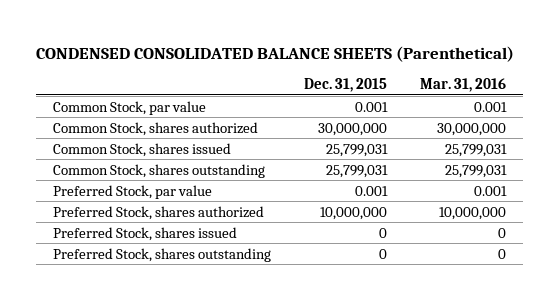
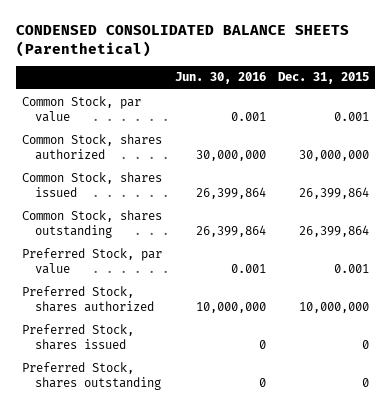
[420,78,507,93] Mar. 31, 2016 -> none
none -> [174,72,266,85] Jun. 30, 2016
[325,143,388,157] 25,799,031 -> [299,186,370,199] 26,399,864
[325,164,388,178] 25,799,031 -> [299,224,370,237] 26,399,864

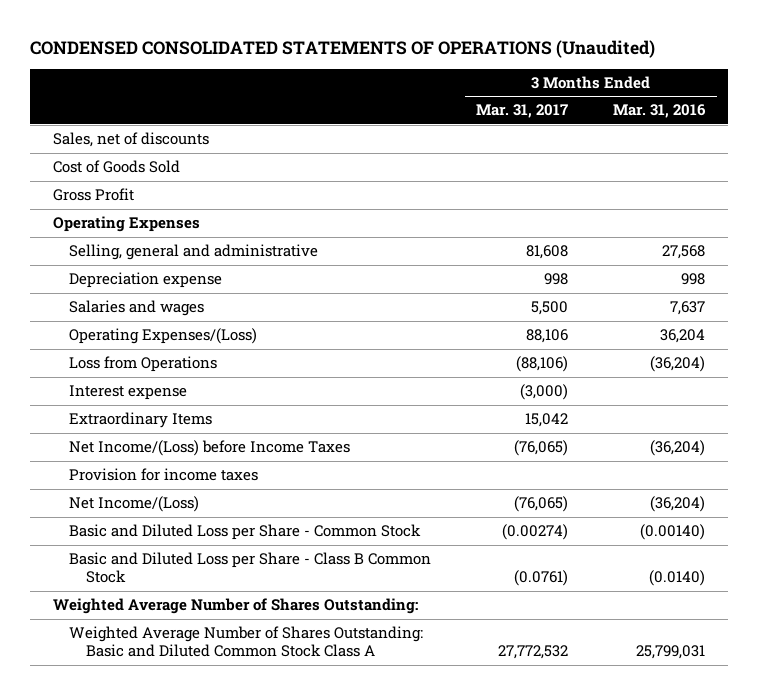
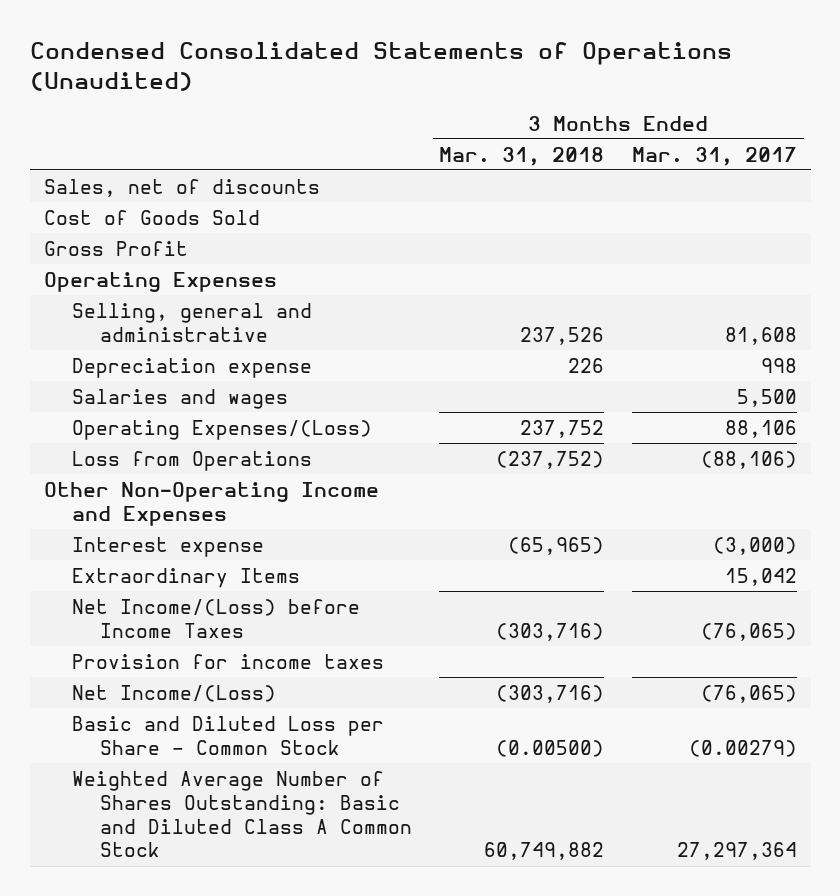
[30,39,656,58] CONDENSED CONSOLIDATED STATEMENTS OF OPERATIONS (Unaudited) -> [29,42,732,91] Condensed Consolidated Statements of Operations (Unaudited)
[613,104,707,119] Mar. 31, 2016 -> none
none -> [439,146,605,166] Mar. 31, 2018
none -> [43,481,379,526] Other Non-Operating Income and Expenses
[69,552,432,584] Basic and Diluted Loss per Share - Class B Common Stock -> none
[52,598,418,615] Weighted Average Number of Shares Outstanding: -> none
[502,524,569,541] (0.00274) -> [688,739,797,757] (0.00279)
[69,626,424,658] Weighted Average Number of Shares Outstanding: Basic and Diluted Common Stock Class A -> [71,770,412,858] Weighted Average Number of Shares Outstanding: Basic and Diluted Class A Common Stock
[498,645,569,660] 27,772,532 -> [676,842,797,861] 27,297,364

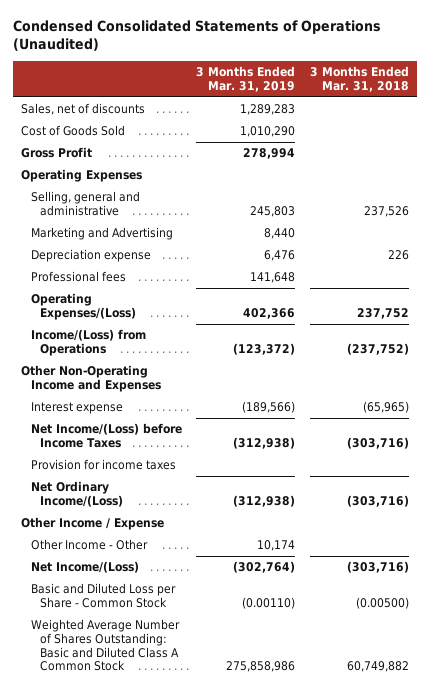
[631,146,797,166] Mar. 31, 2017 -> none
none -> [196,66,296,93] 3 Months Ended Mar. 31, 2019
none -> [30,227,173,241] Marketing and Advertising
[71,388,288,409] Salaries and wages -> none
none -> [30,271,126,283] Professional fees
[71,450,312,471] Loss from Operations -> [30,329,146,356] Income/(Loss) from Operations
[71,567,300,588] Extraordinary Items -> none
none -> [30,481,124,507] Net Ordinary Income/(Loss)
none -> [20,517,164,531] Other Income / Expense
none -> [30,539,148,551] Other Income - Other

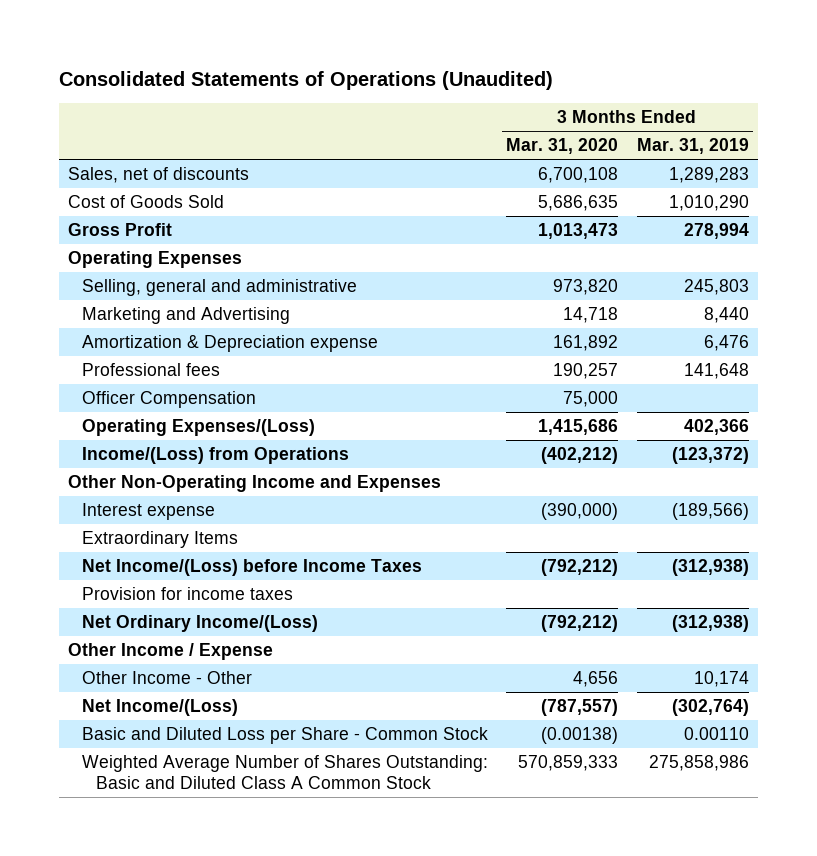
[13,20,382,52] Condensed Consolidated Statements of Operations (Unaudited) -> [58,70,553,90] Consolidated Statements of Operations (Unaudited)
[310,66,410,93] 3 Months Ended Mar. 31, 2018 -> none
none -> [506,138,619,155] Mar. 31, 2020
[30,249,151,263] Depreciation expense -> [81,335,378,353] Amortization & Depreciation expense
none -> [81,391,256,409] Officer Compensation
none -> [81,531,238,549] Extraordinary Items
[242,596,296,609] (0.00110) -> [683,727,749,741] 0.00110

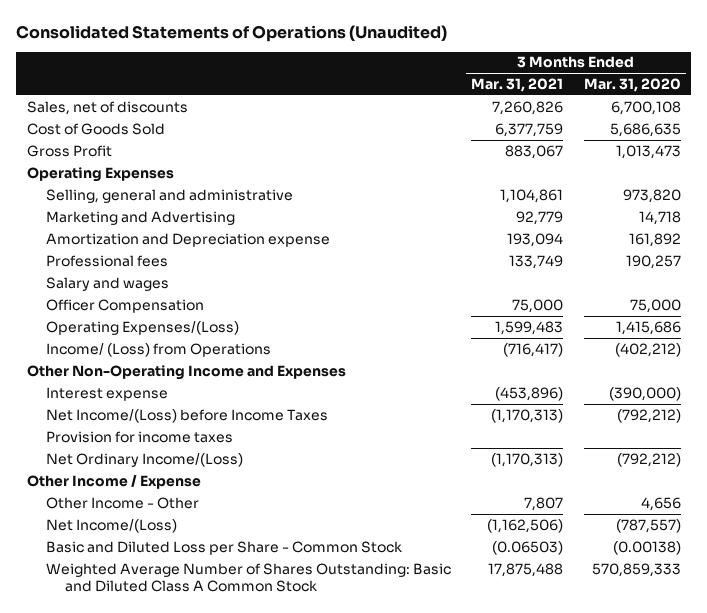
[636,138,749,155] Mar. 31, 2019 -> none
none -> [471,77,564,92] Mar. 31, 2021
[81,335,378,353] Amortization & Depreciation expense -> [45,232,330,247] Amortization and Depreciation expense
none -> [45,276,169,291] Salary and wages
[81,447,349,465] Income/(Loss) from Operations -> [45,342,271,357] Income/ (Loss) from Operations
[81,531,238,549] Extraordinary Items -> none

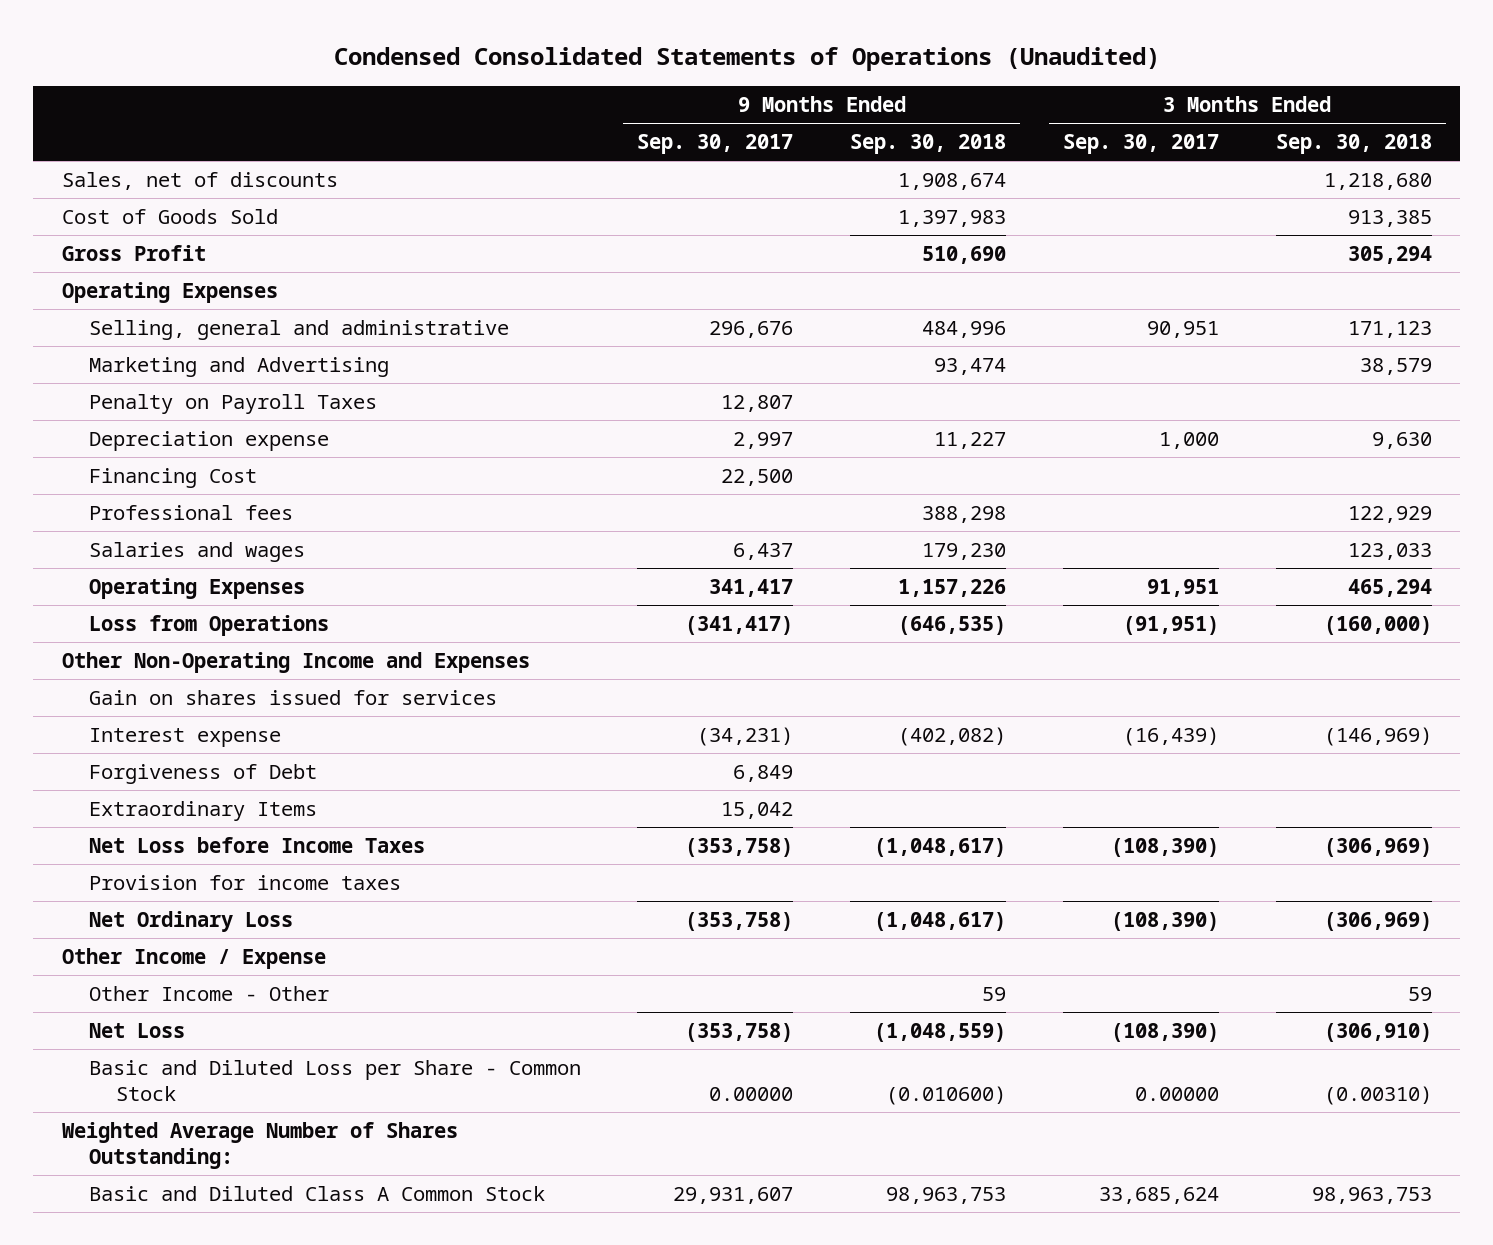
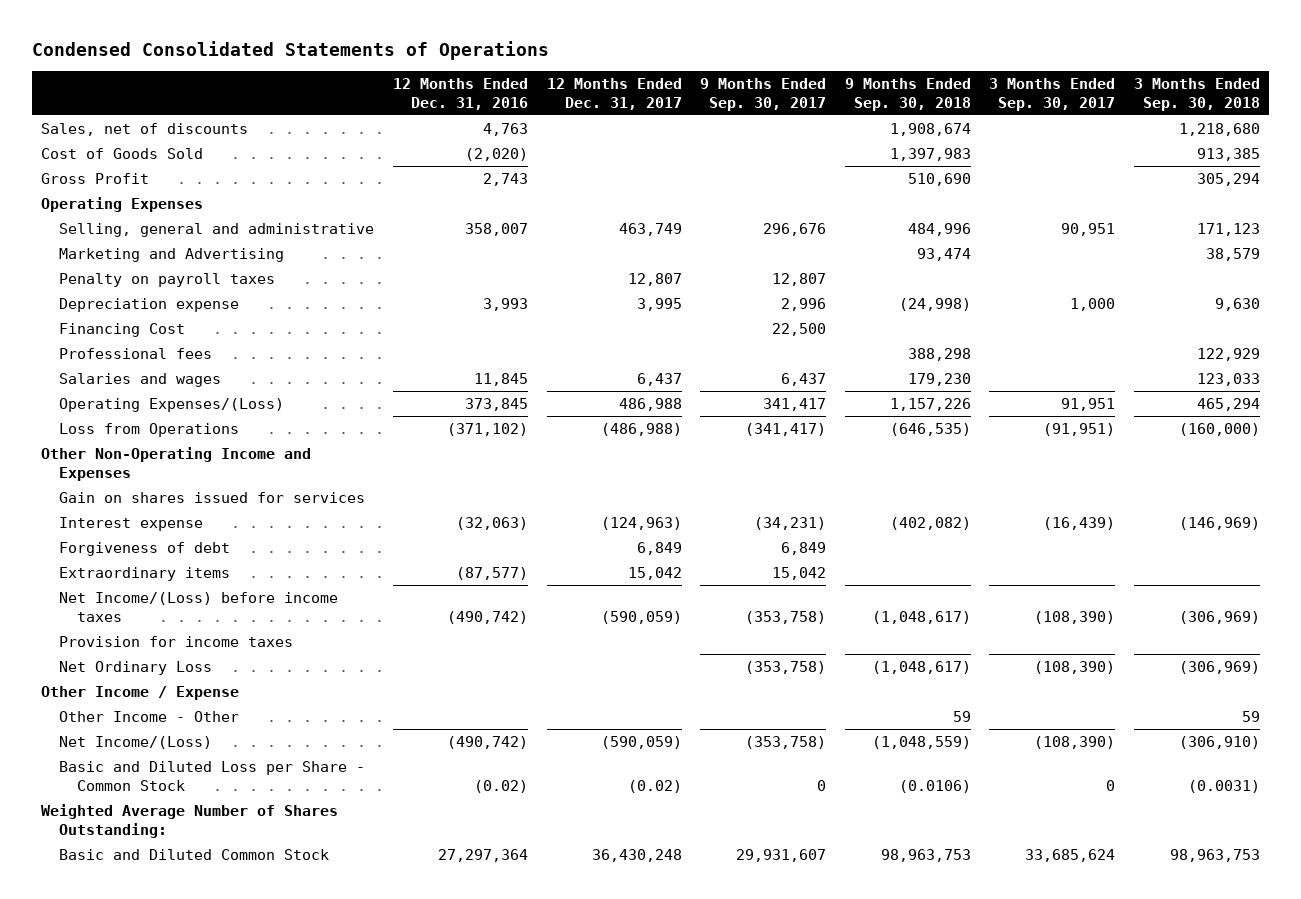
[333,47,1160,72] Condensed Consolidated Statements of Operations (Unaudited) -> [32,40,550,60] Condensed Consolidated Statements of Operations
none -> [392,77,528,111] 12 Months Ended Dec. 31, 2016
none -> [546,77,682,111] 12 Months Ended Dec. 31, 2017
[88,393,377,414] Penalty on Payroll Taxes -> [59,272,276,287] Penalty on payroll taxes
[733,431,794,449] 2,997 -> [781,297,827,311] 2,996
[934,431,1007,449] 11,227 -> [898,297,971,311] (24,998)
[88,577,305,599] Operating Expenses -> [59,397,285,412] Operating Expenses/(Loss)
[88,763,317,784] Forgiveness of Debt -> [59,541,231,556] Forgiveness of debt
[88,800,317,821] Extraordinary Items -> [59,566,231,581] Extraordinary items
[88,836,425,853] Net Loss before Income Taxes -> [59,591,339,623] Net Income/(Loss) before income taxes
[88,1022,185,1038] Net Loss -> [59,735,213,749] Net Income/(Loss)
[709,1087,794,1102] 0.00000 -> [817,780,827,792] 0
[886,1086,1007,1106] (0.010600) -> [898,780,971,794] (0.0106)
[1134,1087,1219,1102] 0.00000 -> [1106,780,1116,792] 0
[1323,1086,1432,1106] (0.00310) -> [1187,780,1260,794] (0.0031)
[88,1185,545,1201] Basic and Diluted Class A Common Stock -> [59,848,330,860] Basic and Diluted Common Stock

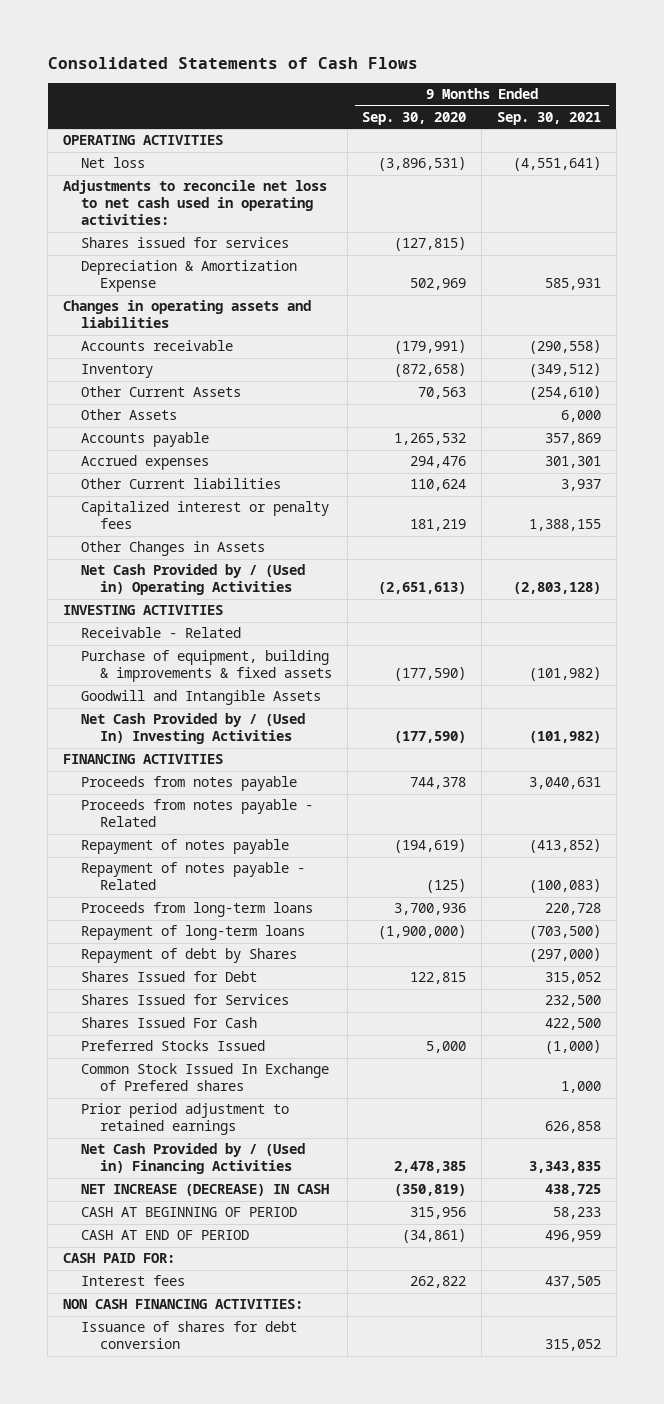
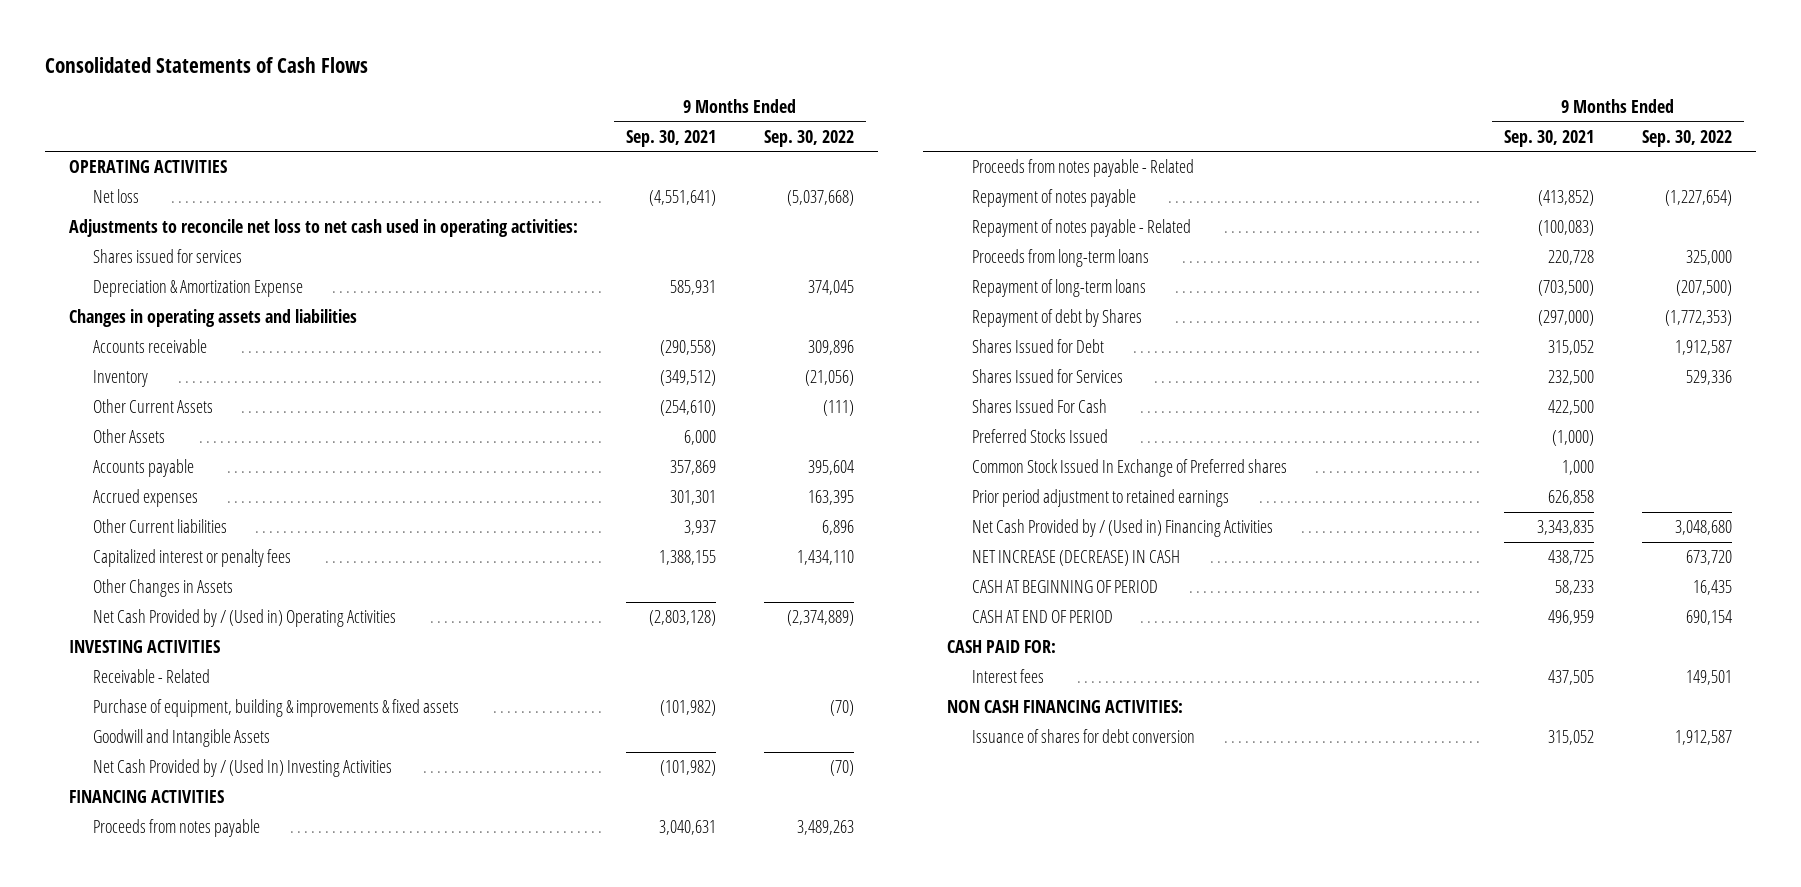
[362,111,467,125] Sep. 30, 2020 -> none
none -> [763,129,854,147] Sep. 30, 2022
[81,1063,330,1092] Common Stock Issued In Exchange of Prefered shares -> [972,459,1288,478] Common Stock Issued In Exchange of Preferred shares

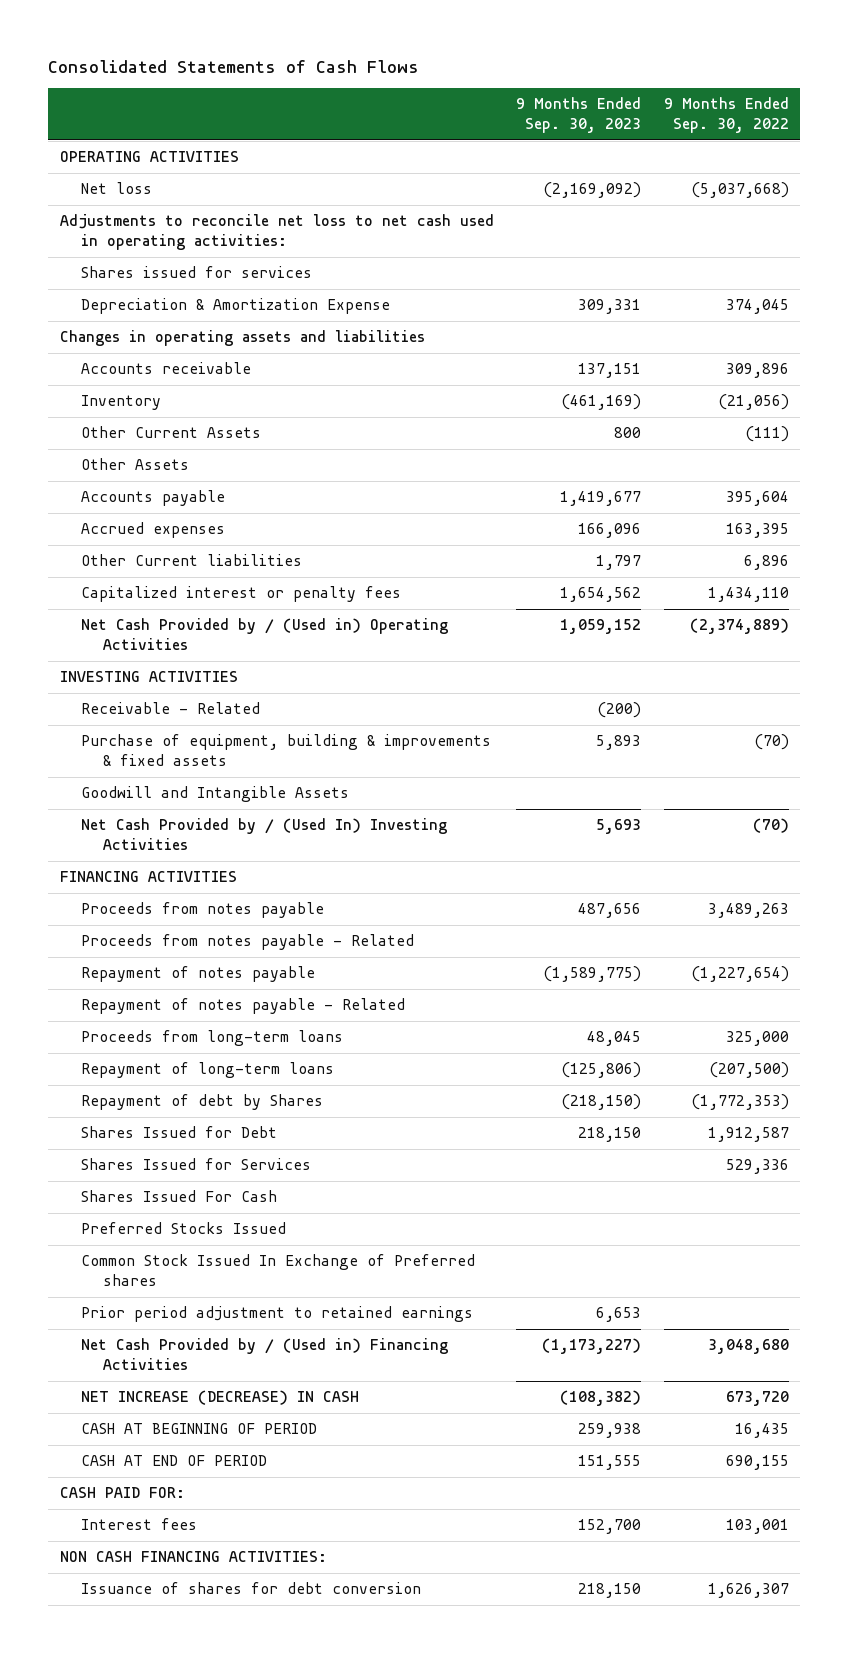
[625,129,716,147] Sep. 30, 2021 -> none
none -> [516,97,642,134] 9 Months Ended Sep. 30, 2023
[93,579,234,598] Other Changes in Assets -> none
[1686,610,1733,626] 690,154 -> [725,1455,789,1471] 690,155
[1686,670,1733,686] 149,501 -> [725,1519,789,1535] 103,001
[1675,730,1733,746] 1,912,587 -> [707,1583,789,1599] 1,626,307

